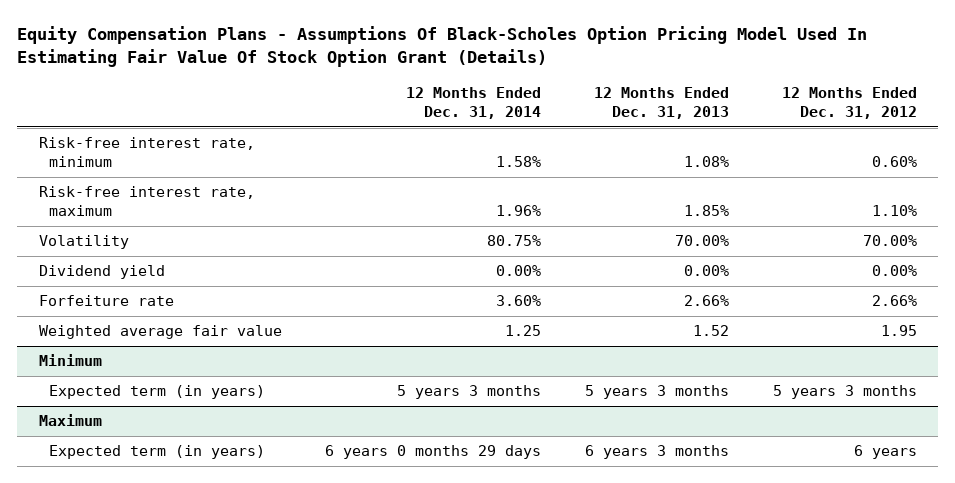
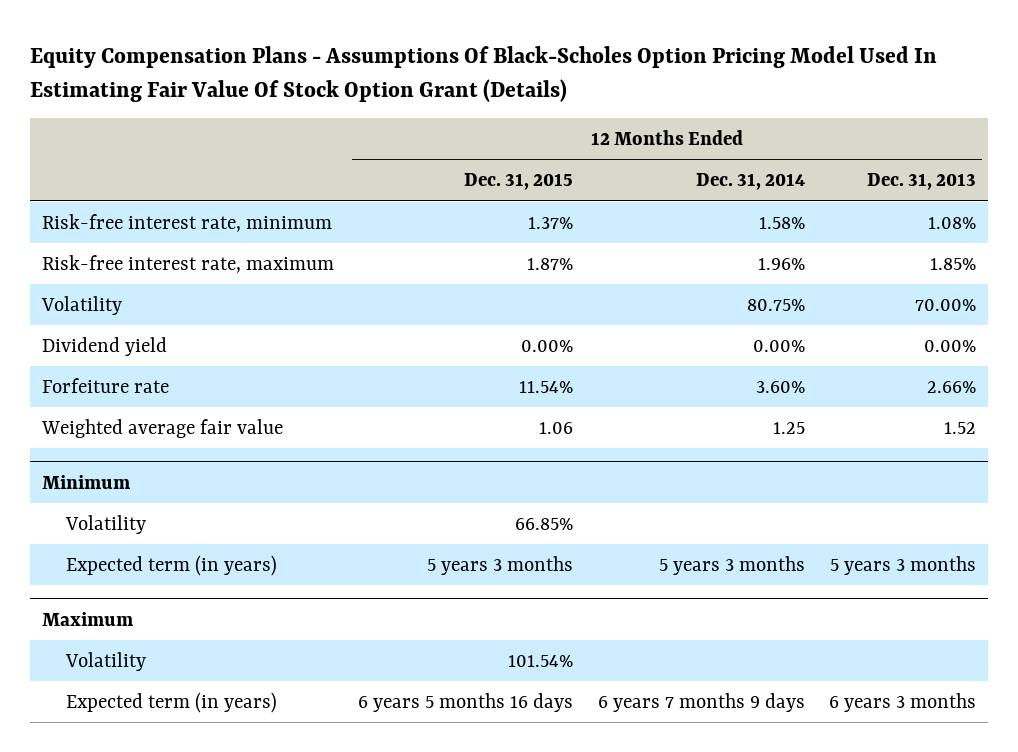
[781,87,917,119] 12 Months Ended Dec. 31, 2012 -> none
none -> [464,173,574,191] Dec. 31, 2015
none -> [64,514,146,534] Volatility
none -> [64,651,146,671] Volatility
[325,445,542,460] 6 years 0 months 29 days -> [597,692,805,712] 6 years 7 months 9 days

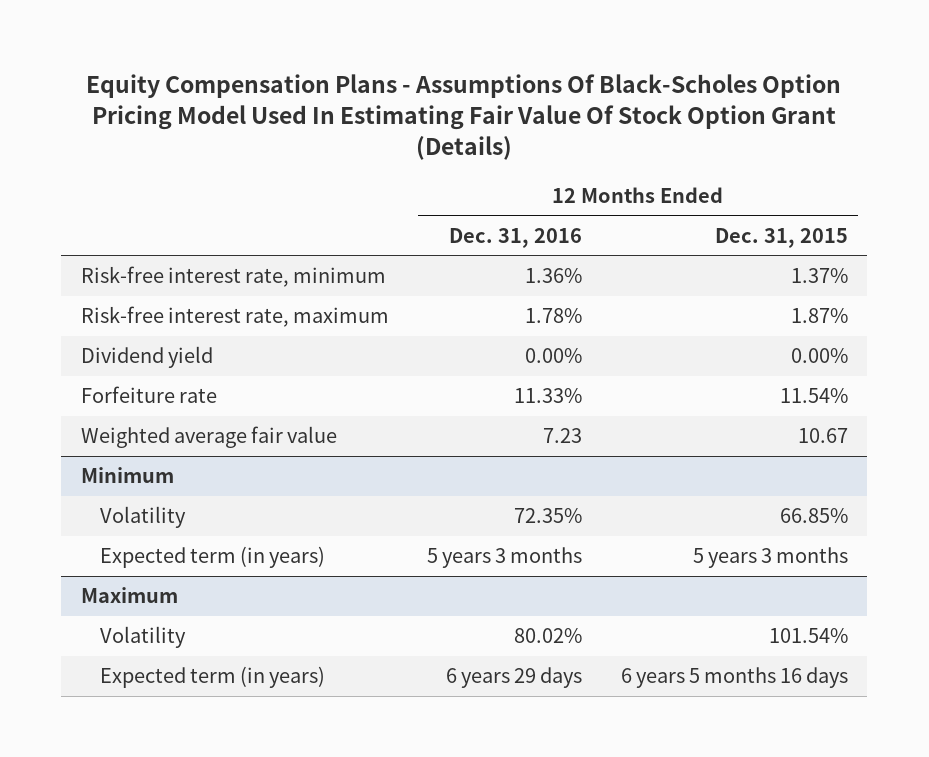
[695,173,805,191] Dec. 31, 2014 -> none
[866,173,976,191] Dec. 31, 2013 -> none
none -> [449,227,583,248] Dec. 31, 2016
[40,295,122,315] Volatility -> none
[539,421,574,434] 1.06 -> [798,428,849,444] 10.67

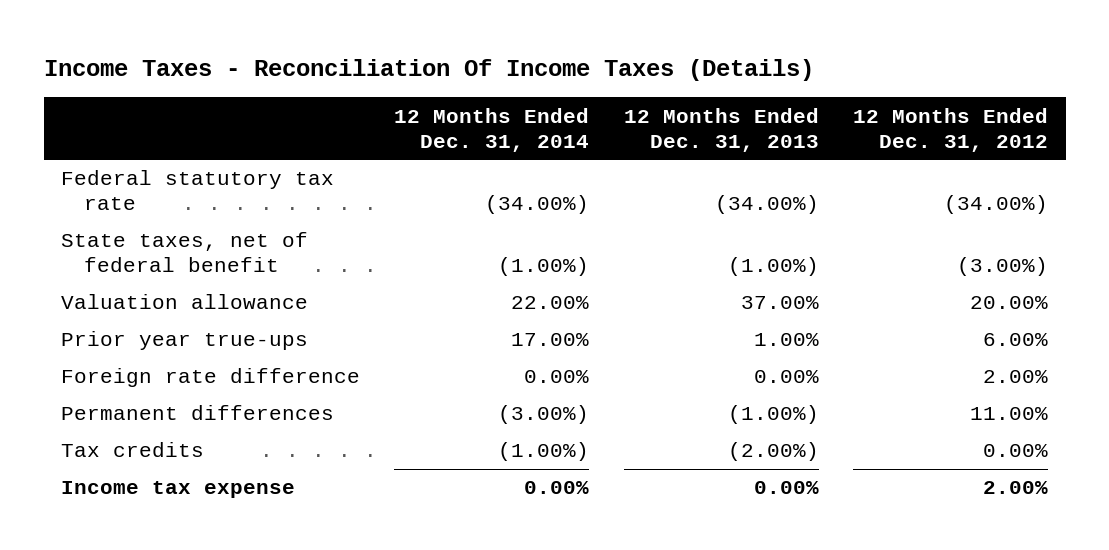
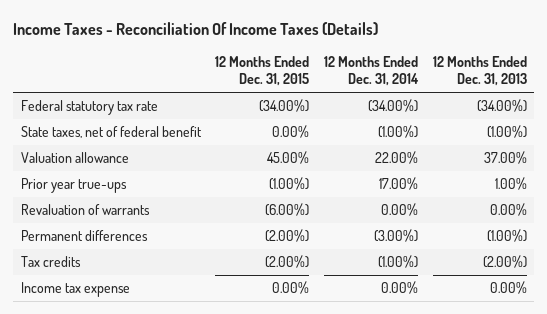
[853,107,1049,152] 12 Months Ended Dec. 31, 2012 -> none
none -> [215,55,310,87] 12 Months Ended Dec. 31, 2015
[60,368,360,388] Foreign rate difference -> [20,203,150,215] Revaluation of warrants

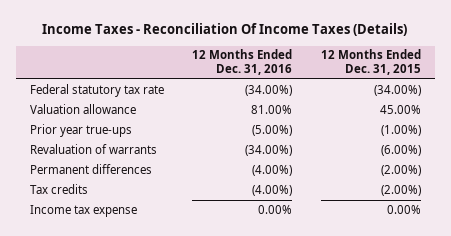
[323,55,419,87] 12 Months Ended Dec. 31, 2014 -> none
[432,55,527,87] 12 Months Ended Dec. 31, 2013 -> none
none -> [192,49,293,76] 12 Months Ended Dec. 31, 2016
[20,125,202,138] State taxes, net of federal benefit -> none

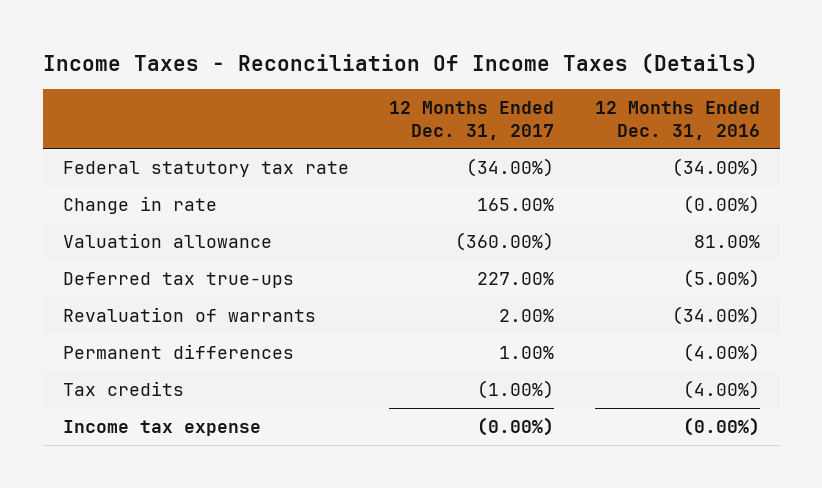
[320,49,421,76] 12 Months Ended Dec. 31, 2015 -> none
none -> [389,101,555,140] 12 Months Ended Dec. 31, 2017
none -> [62,196,217,215] Change in rate
[30,123,133,137] Prior year true-ups -> [62,272,294,289] Deferred tax true-ups
[258,204,293,214] 0.00% -> [682,417,760,437] (0.00%)

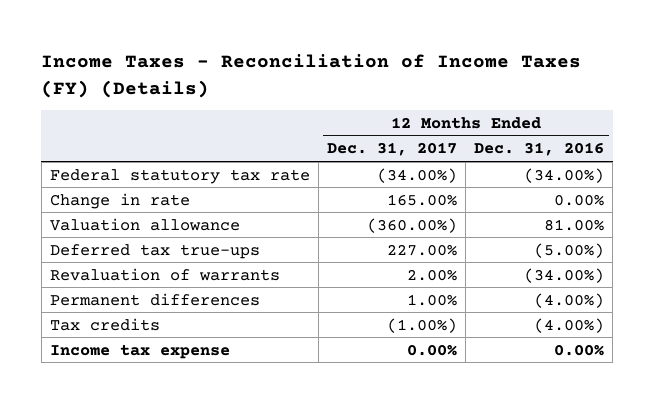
[42,52,758,74] Income Taxes - Reconciliation Of Income Taxes (Details) -> [41,54,582,98] Income Taxes - Reconciliation of Income Taxes (FY) (Details)
[682,195,760,215] (0.00%) -> [554,193,605,206] 0.00%
[477,417,555,437] (0.00%) -> [407,343,458,356] 0.00%
[682,417,760,437] (0.00%) -> [554,343,605,356] 0.00%

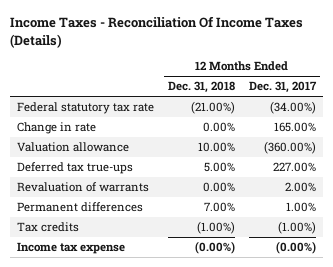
[41,54,582,98] Income Taxes - Reconciliation of Income Taxes (FY) (Details) -> [9,16,303,49] Income Taxes - Reconciliation Of Income Taxes (Details)
[474,142,605,157] Dec. 31, 2016 -> none
none -> [167,81,235,94] Dec. 31, 2018
[407,343,458,356] 0.00% -> [275,241,316,255] (0.00%)

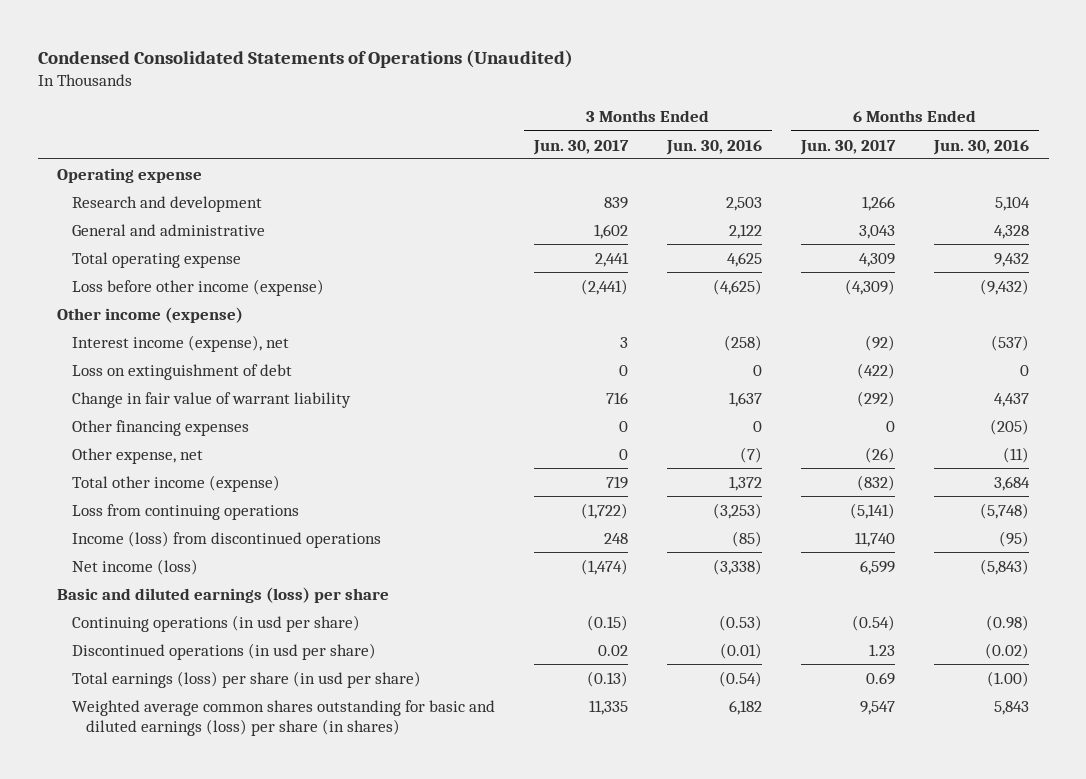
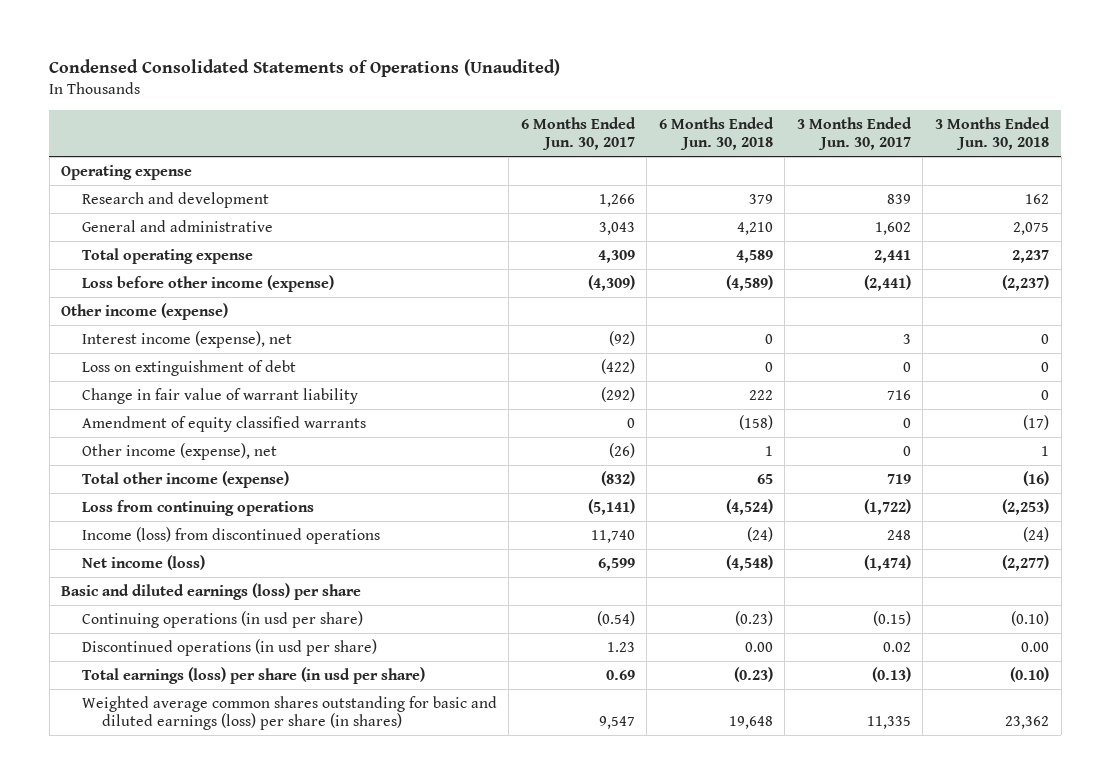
[665,139,762,155] Jun. 30, 2016 -> none
[932,139,1029,155] Jun. 30, 2016 -> none
none -> [658,116,774,151] 6 Months Ended Jun. 30, 2018
none -> [935,116,1051,151] 3 Months Ended Jun. 30, 2018
[71,419,249,436] Other financing expenses -> [81,415,366,432] Amendment of equity classified warrants
[71,447,203,464] Other expense, net -> [81,442,277,460] Other income (expense), net

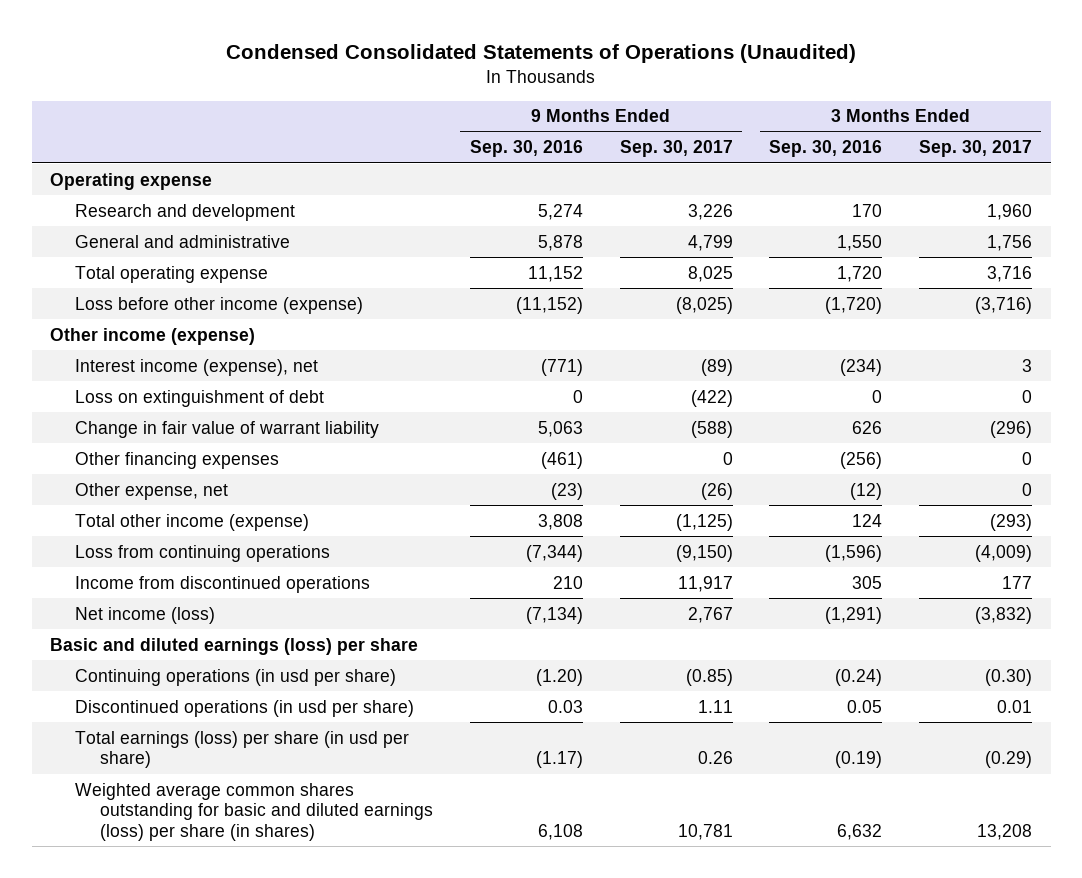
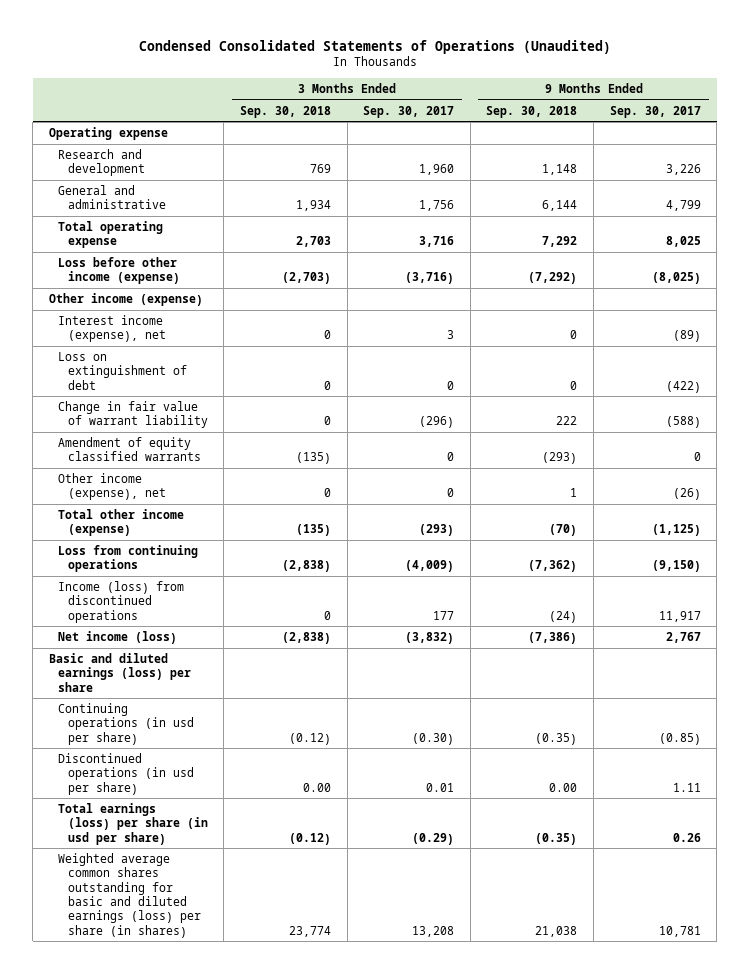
[469,140,583,158] Sep. 30, 2016 -> none
[769,140,883,158] Sep. 30, 2016 -> none
none -> [239,105,331,118] Sep. 30, 2018
none -> [486,105,578,118] Sep. 30, 2018
[74,451,279,469] Other financing expenses -> [58,437,201,462] Amendment of equity classified warrants
[74,482,228,500] Other expense, net -> [58,473,166,501] Other income (expense), net
[74,575,370,593] Income from discontinued operations -> [58,581,185,623] Income (loss) from discontinued operations

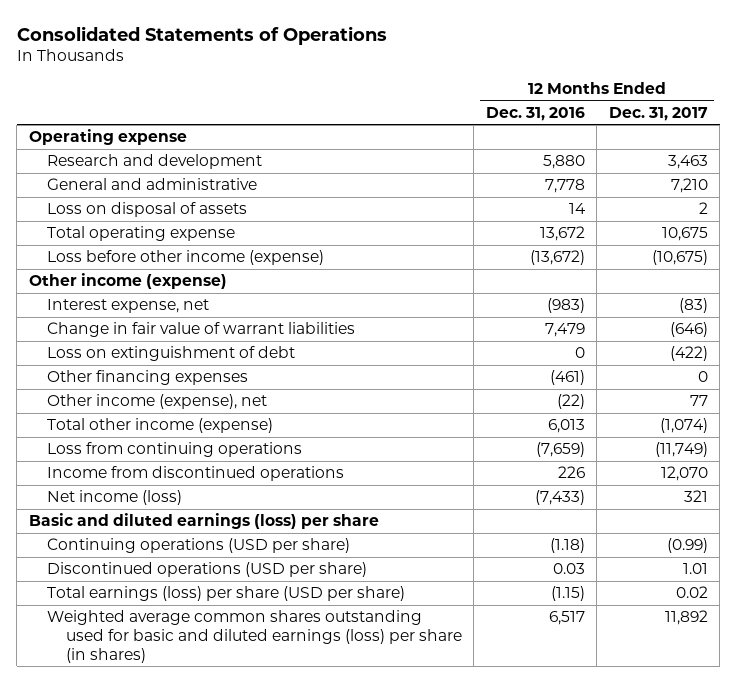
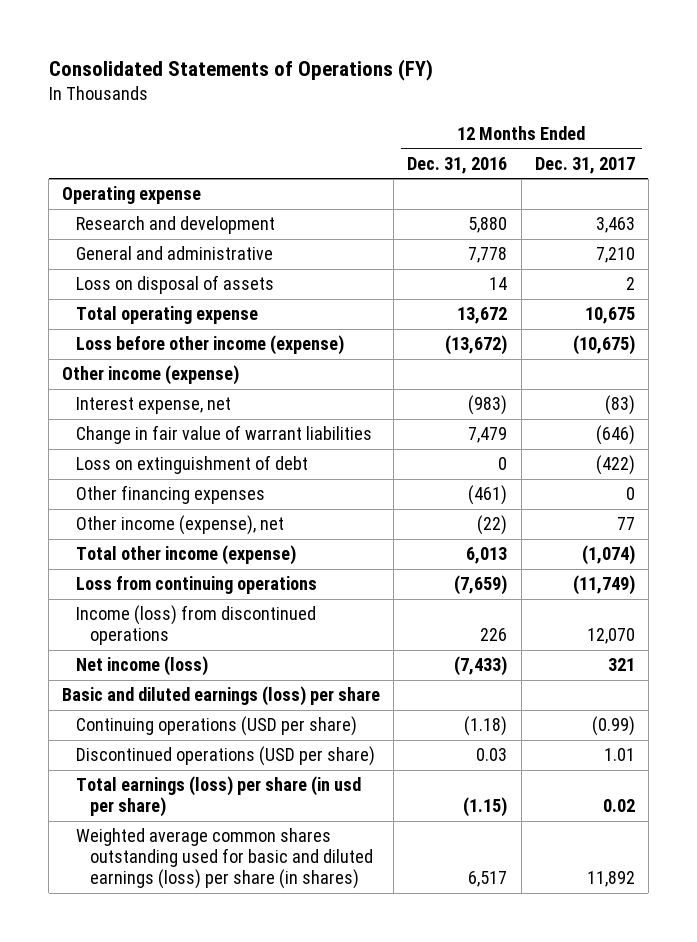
[16,25,387,45] Consolidated Statements of Operations -> [48,59,433,82] Consolidated Statements of Operations (FY)
[47,466,345,482] Income from discontinued operations -> [76,605,317,646] Income (loss) from discontinued operations
[47,586,406,602] Total earnings (loss) per share (USD per share) -> [76,776,362,818] Total earnings (loss) per share (in usd per share)

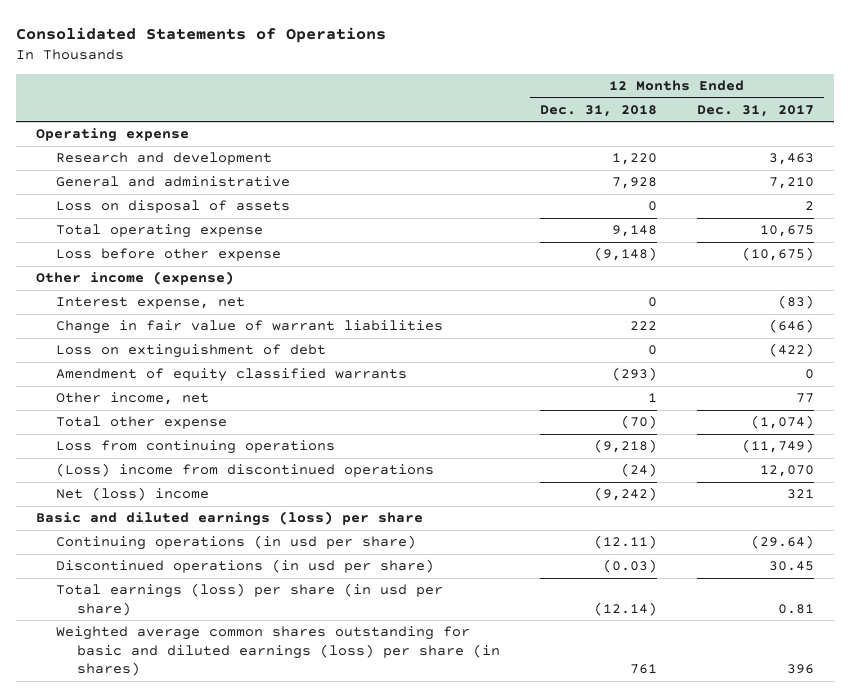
[48,59,433,82] Consolidated Statements of Operations (FY) -> [15,26,386,43] Consolidated Statements of Operations
[407,156,508,174] Dec. 31, 2016 -> none
none -> [540,104,658,117] Dec. 31, 2018
[76,335,345,356] Loss before other income (expense) -> [56,248,282,262] Loss before other expense
[76,485,266,505] Other financing expenses -> [56,368,408,383] Amendment of equity classified warrants
[76,515,285,536] Other income (expense), net -> [56,392,210,406] Other income, net
[76,545,297,566] Total other income (expense) -> [56,416,228,430] Total other expense
[76,605,317,646] Income (loss) from discontinued operations -> [56,463,435,478] (Loss) income from discontinued operations
[76,656,209,677] Net income (loss) -> [56,487,210,502] Net (loss) income
[76,716,358,737] Continuing operations (USD per share) -> [56,535,417,551] Continuing operations (in usd per share)
[591,716,635,737] (0.99) -> [751,535,815,550] (29.64)
[76,746,376,767] Discontinued operations (USD per share) -> [56,559,435,574] Discontinued operations (in usd per share)
[603,748,635,762] 1.01 -> [769,561,815,572] 30.45
[602,799,635,813] 0.02 -> [778,603,815,614] 0.81
[76,828,373,890] Weighted average common shares outstanding used for basic and diluted earnings (loss) per share (in shares) -> [56,626,500,677] Weighted average common shares outstanding for basic and diluted earnings (loss) per share (in shares)
[586,871,635,888] 11,892 -> [787,664,815,675] 396

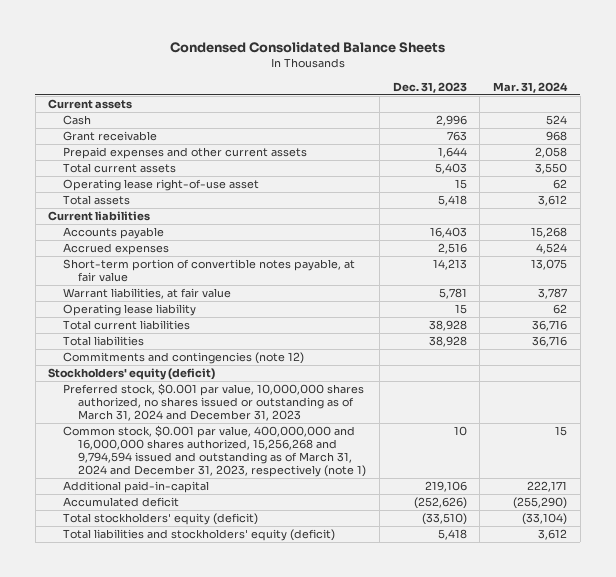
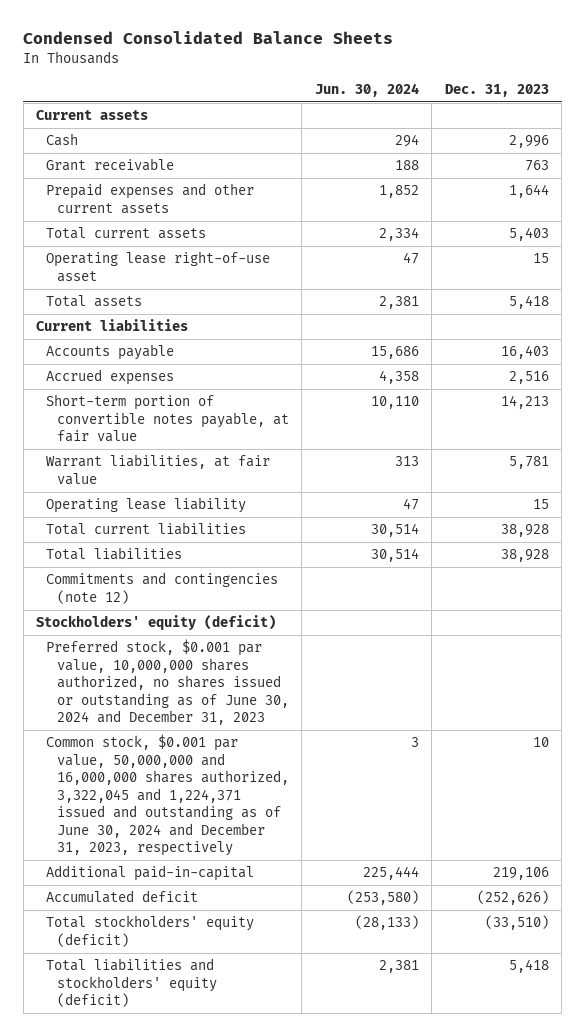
[493,81,569,93] Mar. 31, 2024 -> none
none -> [314,82,419,97] Jun. 30, 2024
[63,383,365,422] Preferred stock, $0.001 par value, 10,000,000 shares authorized, no shares issued or outstanding as of March 31, 2024 and December 31, 2023 -> [46,639,289,726] Preferred stock, $0.001 par value, 10,000,000 shares authorized, no shares issued or outstanding as of June 30, 2024 and December 31, 2023
[63,425,366,478] Common stock, $0.001 par value, 400,000,000 and 16,000,000 shares authorized, 15,256,268 and 9,794,594 issued and outstanding as of March 31, 2024 and December 31, 2023, respectively (note 1) -> [46,734,289,857] Common stock, $0.001 par value, 50,000,000 and 16,000,000 shares authorized, 3,322,045 and 1,224,371 issued and outstanding as of June 30, 2024 and December 31, 2023, respectively

